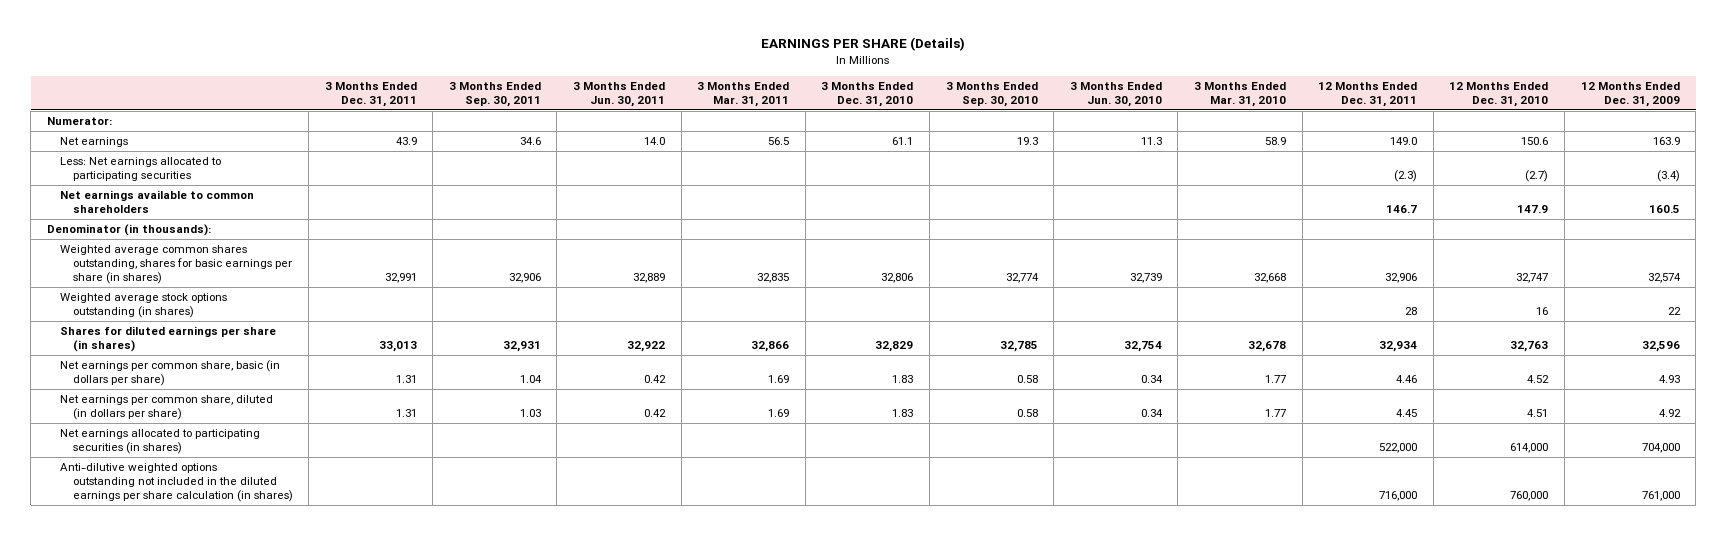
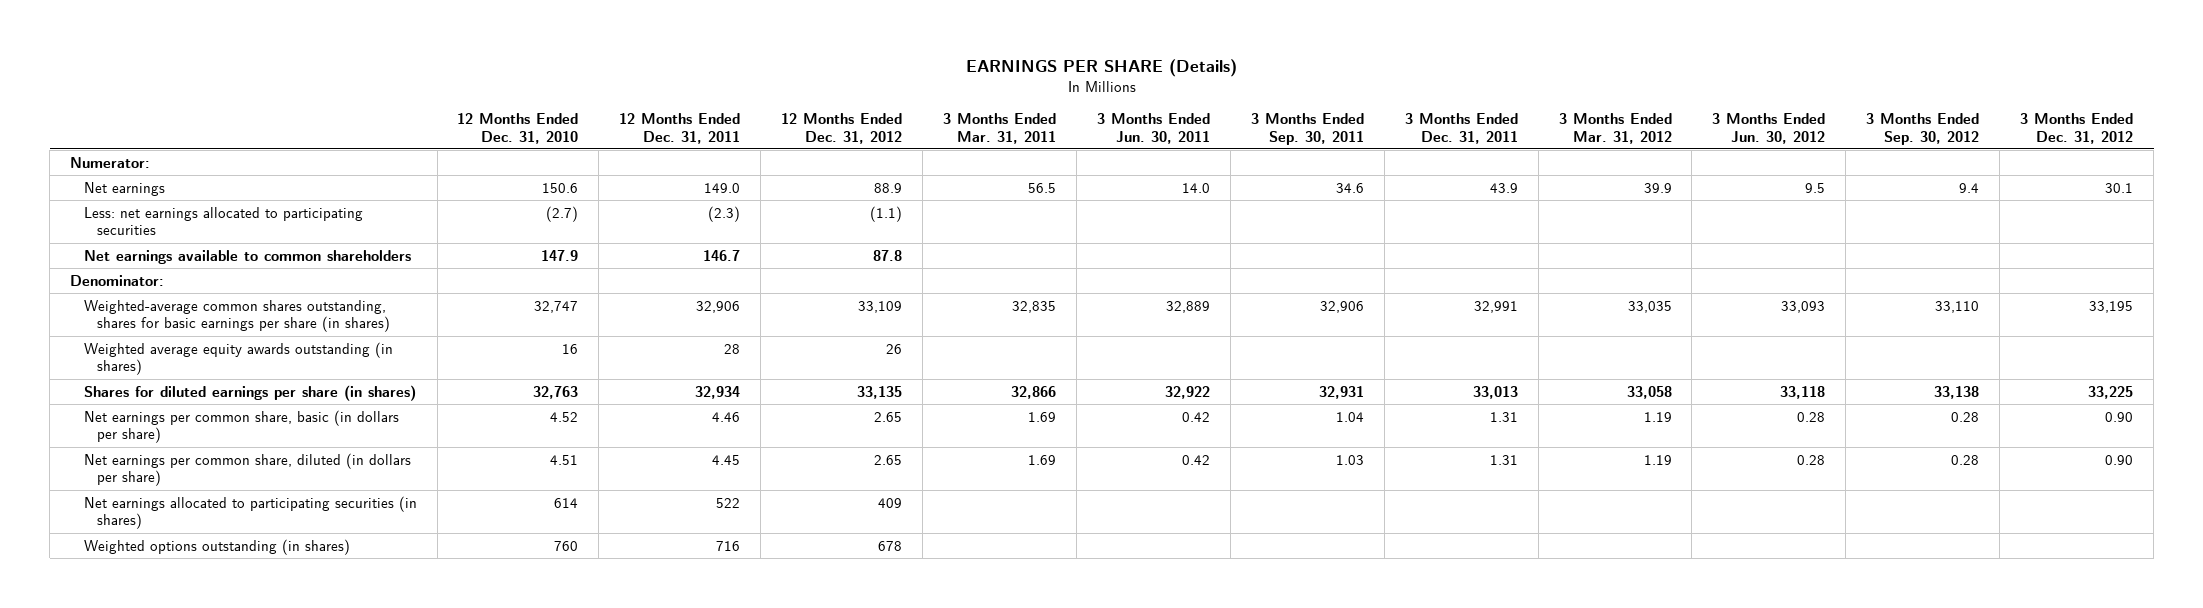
[821,81,914,107] 3 Months Ended Dec. 31, 2010 -> none
[945,81,1038,107] 3 Months Ended Sep. 30, 2010 -> none
[1069,81,1162,107] 3 Months Ended Jun. 30, 2010 -> none
[1193,81,1286,107] 3 Months Ended Mar. 31, 2010 -> none
[1580,81,1680,107] 12 Months Ended Dec. 31, 2009 -> none
none -> [781,113,903,144] 12 Months Ended Dec. 31, 2012
none -> [1558,113,1672,144] 3 Months Ended Mar. 31, 2012
none -> [1712,113,1826,144] 3 Months Ended Jun. 30, 2012
none -> [1866,113,1980,145] 3 Months Ended Sep. 30, 2012
none -> [2020,113,2134,144] 3 Months Ended Dec. 31, 2012
[59,157,221,182] Less: Net earnings allocated to participating securities -> [83,206,363,236] Less: net earnings allocated to participating securities
[46,224,211,237] Denominator (in thousands): -> [70,274,165,286] Denominator:
[59,245,292,285] Weighted average common shares outstanding, shares for basic earnings per share (in shares) -> [83,299,390,333] Weighted-average common shares outstanding, shares for basic earnings per share (in shares)
[59,293,227,319] Weighted average stock options outstanding (in shares) -> [83,341,393,376] Weighted average equity awards outstanding (in shares)
[59,463,293,503] Anti-dilutive weighted options outstanding not included in the diluted earnings per share calculation (in shares) -> none
[1379,443,1418,454] 522,000 -> [716,497,741,508] 522
[1510,443,1549,454] 614,000 -> [554,497,579,508] 614
none -> [83,538,350,555] Weighted options outstanding (in shares)

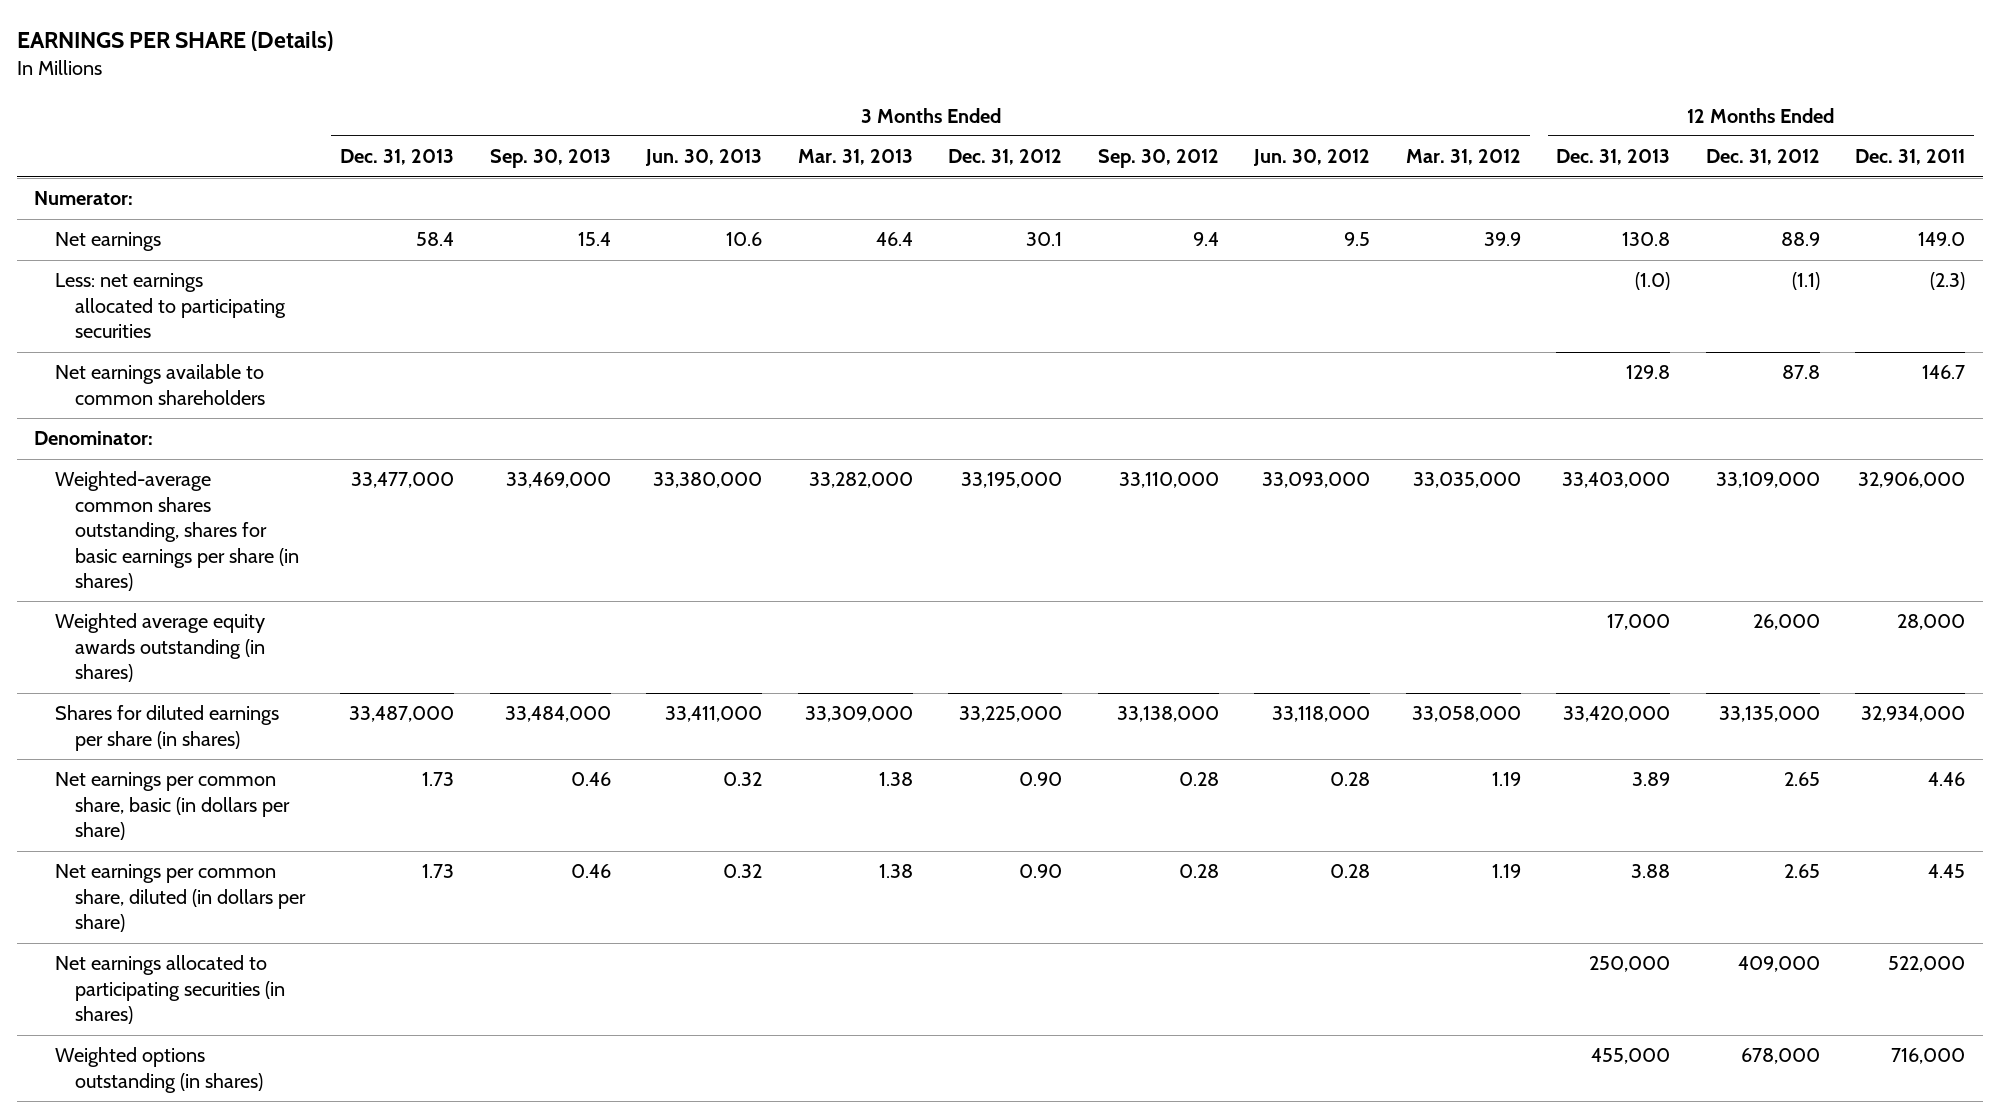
[457,113,579,144] 12 Months Ended Dec. 31, 2010 -> none
[943,113,1057,144] 3 Months Ended Mar. 31, 2011 -> none
[1096,113,1210,144] 3 Months Ended Jun. 30, 2011 -> none
[1250,113,1364,145] 3 Months Ended Sep. 30, 2011 -> none
[1404,113,1518,144] 3 Months Ended Dec. 31, 2011 -> none
none -> [340,149,455,166] Dec. 31, 2013
none -> [489,149,611,169] Sep. 30, 2013
none -> [645,149,763,167] Jun. 30, 2013
none -> [797,149,913,166] Mar. 31, 2013
none -> [1556,149,1671,166] Dec. 31, 2013
[696,300,741,313] 32,906 -> [1858,472,1966,489] 32,906,000
[858,300,903,313] 33,109 -> [1715,472,1820,489] 33,109,000
[1627,300,1672,313] 33,035 -> [1412,472,1521,489] 33,035,000
[1781,300,1826,313] 33,093 -> [1262,472,1371,489] 33,093,000
[1935,300,1980,313] 33,110 -> [1118,472,1219,489] 33,110,000
[2089,300,2134,313] 33,195 -> [961,472,1063,489] 33,195,000
[724,343,741,354] 28 -> [1897,614,1966,631] 28,000
[886,343,903,354] 26 -> [1752,614,1820,631] 26,000
[695,385,741,399] 32,934 -> [1861,706,1966,723] 32,934,000
[857,385,903,399] 33,135 -> [1718,706,1820,723] 33,135,000
[1626,385,1672,399] 33,058 -> [1411,706,1521,723] 33,058,000
[1780,385,1826,399] 33,118 -> [1272,706,1371,723] 33,118,000
[1934,385,1980,399] 33,138 -> [1116,706,1219,723] 33,138,000
[2088,385,2134,399] 33,225 -> [959,706,1063,723] 33,225,000
[716,497,741,508] 522 -> [1888,956,1966,973] 522,000
[878,497,903,508] 409 -> [1737,956,1820,973] 409,000
[716,540,741,551] 716 -> [1891,1048,1966,1065] 716,000
[878,540,903,551] 678 -> [1740,1048,1820,1065] 678,000

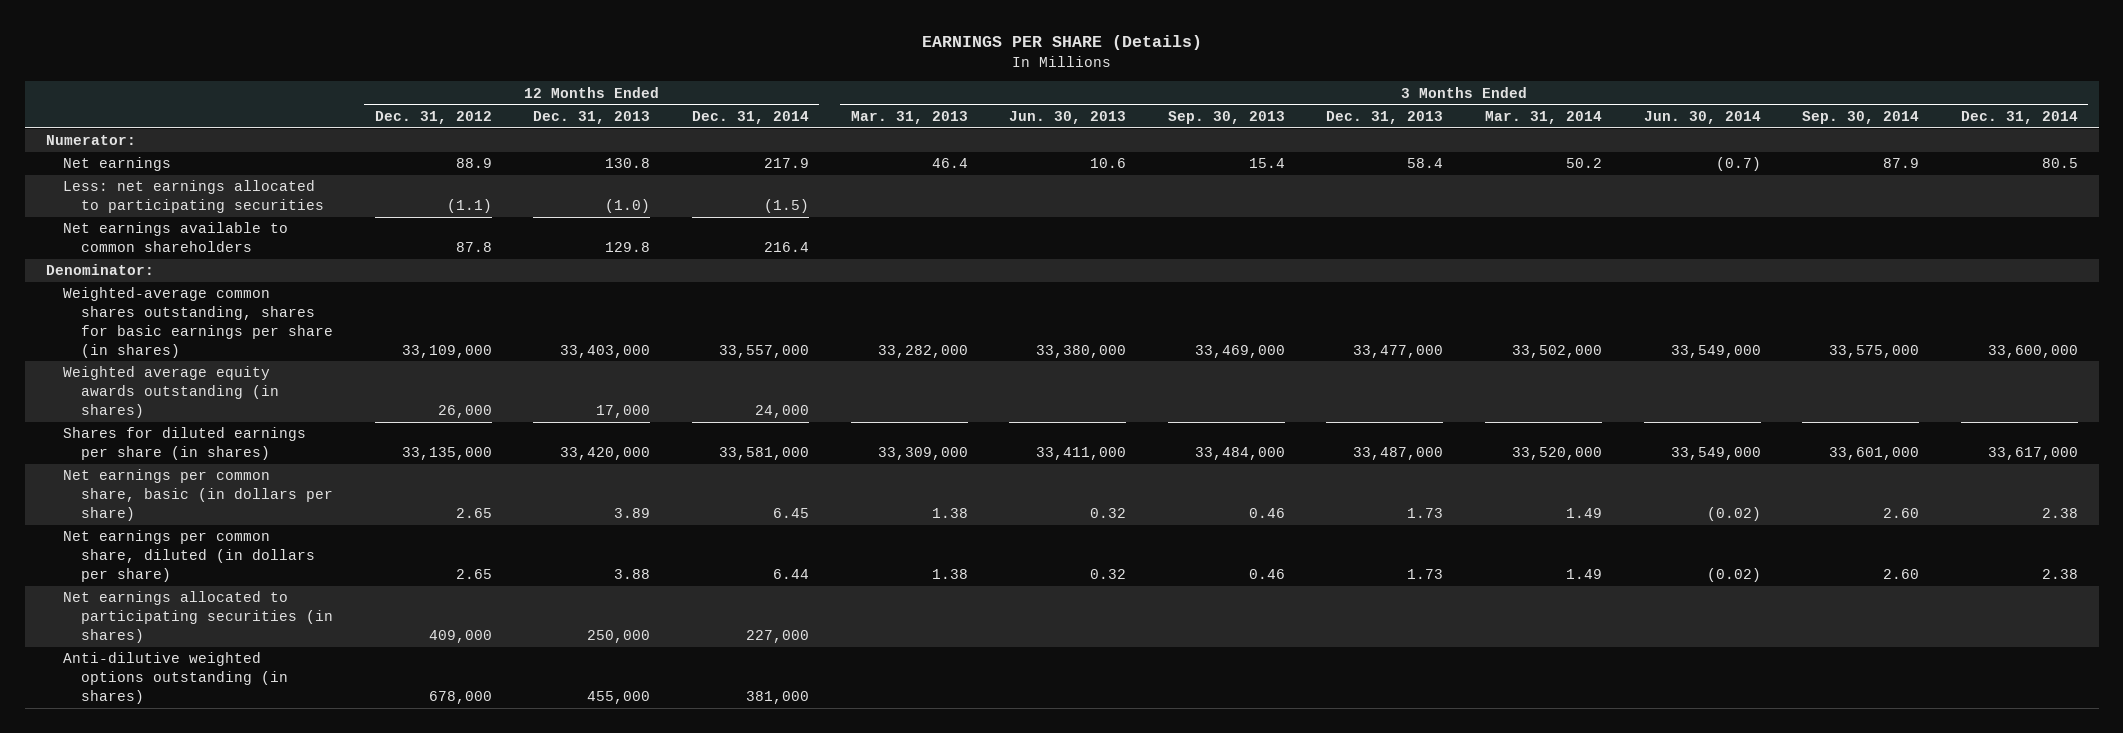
[948,149,1063,166] Dec. 31, 2012 -> none
[1097,149,1219,169] Sep. 30, 2012 -> none
[1253,149,1371,167] Jun. 30, 2012 -> none
[1405,149,1521,166] Mar. 31, 2012 -> none
[1855,149,1966,166] Dec. 31, 2011 -> none
none -> [691,110,809,124] Dec. 31, 2014
none -> [1485,110,1603,124] Mar. 31, 2014
none -> [1643,110,1761,124] Jun. 30, 2014
none -> [1802,110,1920,124] Sep. 30, 2014
none -> [1960,110,2078,124] Dec. 31, 2014
[54,1047,263,1093] Weighted options outstanding (in shares) -> [63,652,289,704] Anti-dilutive weighted options outstanding (in shares)

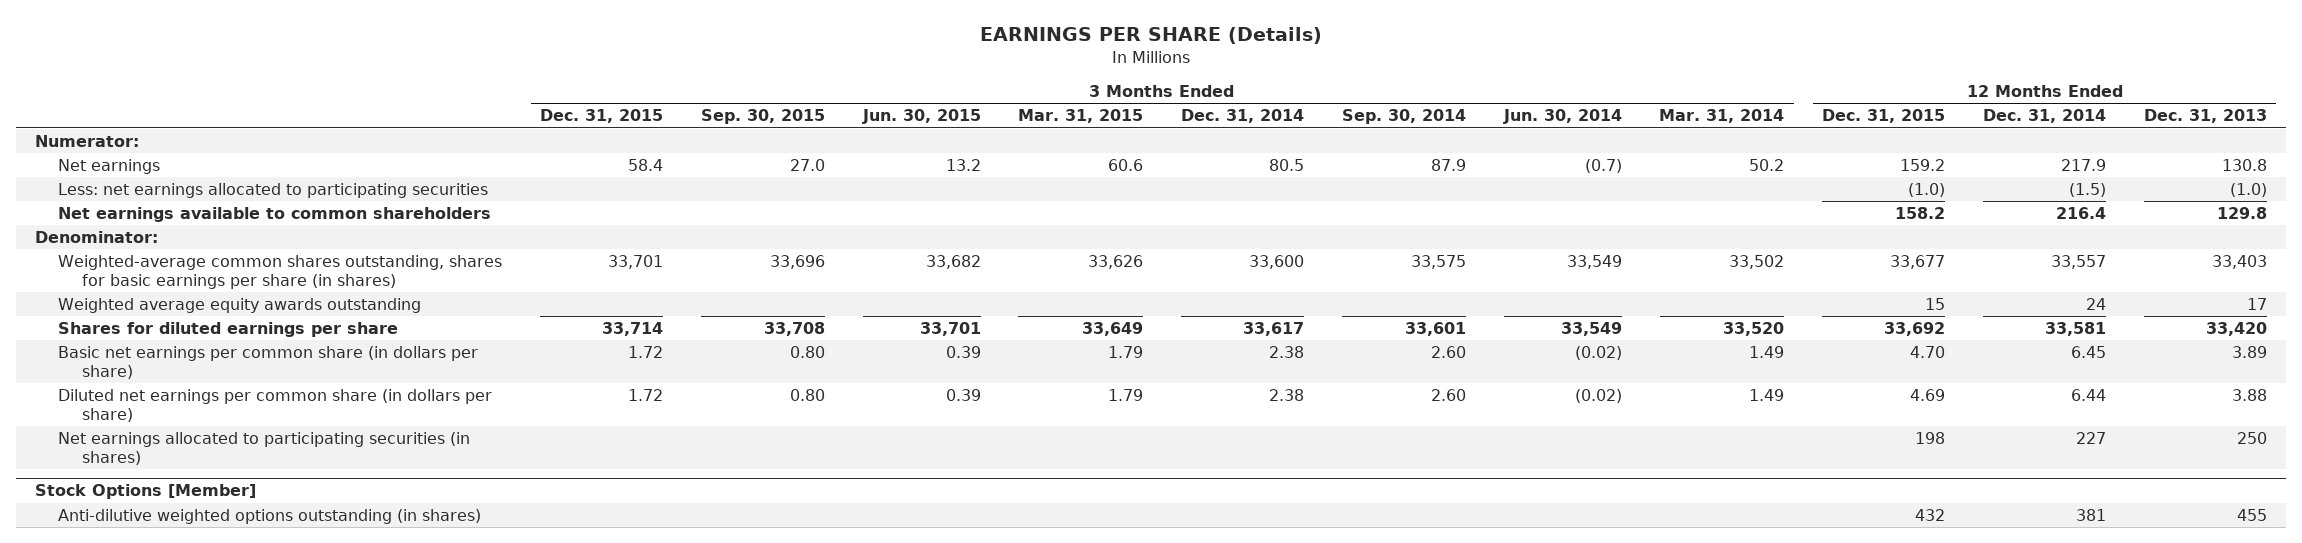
[374,110,492,124] Dec. 31, 2012 -> none
[850,110,968,124] Mar. 31, 2013 -> none
[1009,110,1127,124] Jun. 30, 2013 -> none
[1167,110,1285,124] Sep. 30, 2013 -> none
[1326,110,1444,124] Dec. 31, 2013 -> none
none -> [540,109,664,124] Dec. 31, 2015
none -> [700,109,825,125] Sep. 30, 2015
none -> [861,109,981,125] Jun. 30, 2015
none -> [1018,109,1144,124] Mar. 31, 2015
none -> [1822,109,1946,124] Dec. 31, 2015
[560,344,651,358] 33,403,000 -> [2211,255,2267,270] 33,403
[718,344,809,358] 33,557,000 -> [2051,255,2107,270] 33,557
[1512,344,1603,358] 33,502,000 -> [1729,255,1785,270] 33,502
[1670,344,1761,358] 33,549,000 -> [1566,255,1622,270] 33,549
[1829,344,1920,358] 33,575,000 -> [1410,255,1466,270] 33,575
[1987,344,2078,358] 33,600,000 -> [1249,255,1305,270] 33,600
[63,366,280,418] Weighted average equity awards outstanding (in shares) -> [58,298,422,314] Weighted average equity awards outstanding
[596,404,651,418] 17,000 -> [2246,298,2267,311] 17
[754,404,809,418] 24,000 -> [2086,298,2107,311] 24
[63,427,307,461] Shares for diluted earnings per share (in shares) -> [58,322,399,338] Shares for diluted earnings per share
[560,447,651,461] 33,420,000 -> [2205,322,2267,337] 33,420
[718,447,809,461] 33,581,000 -> [2045,322,2107,337] 33,581
[1512,447,1603,461] 33,520,000 -> [1723,322,1785,337] 33,520
[1670,447,1761,461] 33,549,000 -> [1560,322,1622,337] 33,549
[1829,447,1920,461] 33,601,000 -> [1404,322,1466,337] 33,601
[1987,447,2078,461] 33,617,000 -> [1243,322,1305,337] 33,617
[63,469,334,521] Net earnings per common share, basic (in dollars per share) -> [58,346,479,379] Basic net earnings per common share (in dollars per share)
[63,530,316,582] Net earnings per common share, diluted (in dollars per share) -> [58,389,493,422] Diluted net earnings per common share (in dollars per share)
[587,629,651,643] 250,000 -> [2236,432,2267,445] 250
[745,629,809,643] 227,000 -> [2076,432,2107,445] 227
none -> [35,484,257,500] Stock Options [Member]
[587,690,651,704] 455,000 -> [2236,509,2267,522] 455
[745,690,809,704] 381,000 -> [2076,509,2107,522] 381

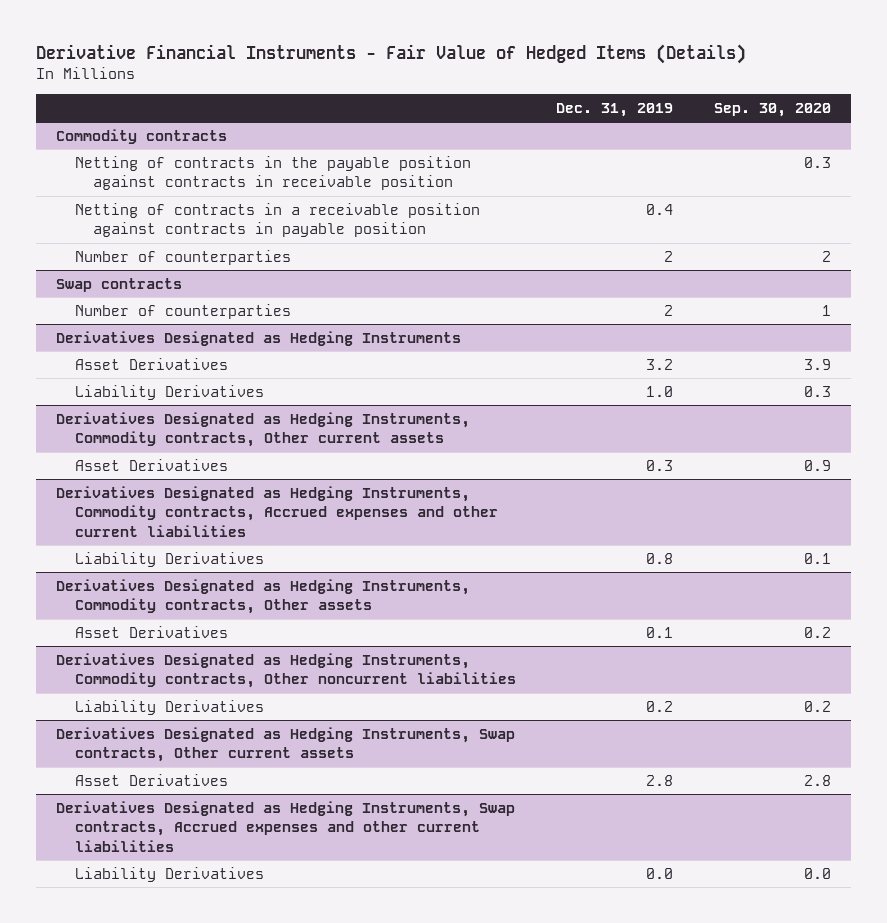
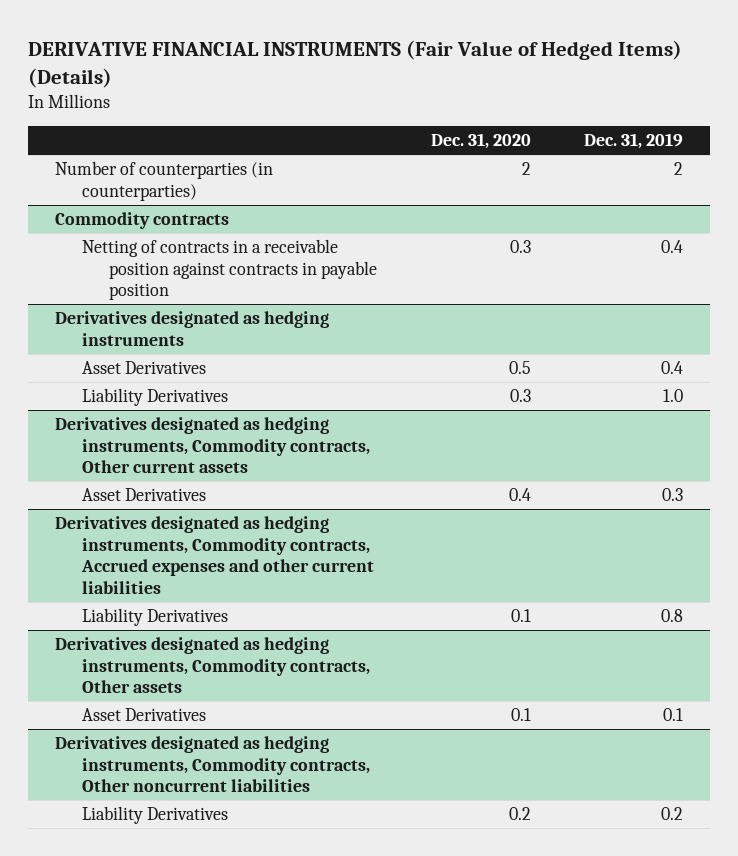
[35,43,746,64] Derivative Financial Instruments - Fair Value of Hedged Items (Details) -> [28,39,683,88] DERIVATIVE FINANCIAL INSTRUMENTS (Fair Value of Hedged Items) (Details)
[714,102,832,117] Sep. 30, 2020 -> none
none -> [430,133,531,150] Dec. 31, 2020
none -> [54,161,273,201] Number of counterparties (in counterparties)
[74,155,471,191] Netting of contracts in the payable position against contracts in receivable position -> none
[74,249,291,265] Number of counterparties -> none
[56,277,183,292] Swap contracts -> none
[74,303,291,319] Number of counterparties -> none
[56,330,462,346] Derivatives Designated as Hedging Instruments -> [54,311,329,346] Derivatives designated as hedging instruments
[646,358,674,370] 3.2 -> [661,361,684,375] 0.4
[56,411,471,448] Derivatives Designated as Hedging Instruments, Commodity contracts, Other current assets -> [54,417,371,474] Derivatives designated as hedging instruments, Commodity contracts, Other current assets
[56,485,498,537] Derivatives Designated as Hedging Instruments, Commodity contracts, Accrued expenses and other current liabilities -> [54,516,375,594] Derivatives designated as hedging instruments, Commodity contracts, Accrued expenses and other current liabilities
[56,578,471,615] Derivatives Designated as Hedging Instruments, Commodity contracts, Other assets -> [54,637,371,694] Derivatives designated as hedging instruments, Commodity contracts, Other assets
[56,652,516,689] Derivatives Designated as Hedging Instruments, Commodity contracts, Other noncurrent liabilities -> [54,736,371,793] Derivatives designated as hedging instruments, Commodity contracts, Other noncurrent liabilities
[56,726,516,763] Derivatives Designated as Hedging Instruments, Swap contracts, Other current assets -> none
[74,773,228,786] Asset Derivatives -> none
[56,800,516,852] Derivatives Designated as Hedging Instruments, Swap contracts, Accrued expenses and other current liabilities -> none
[74,866,264,882] Liability Derivatives -> none

